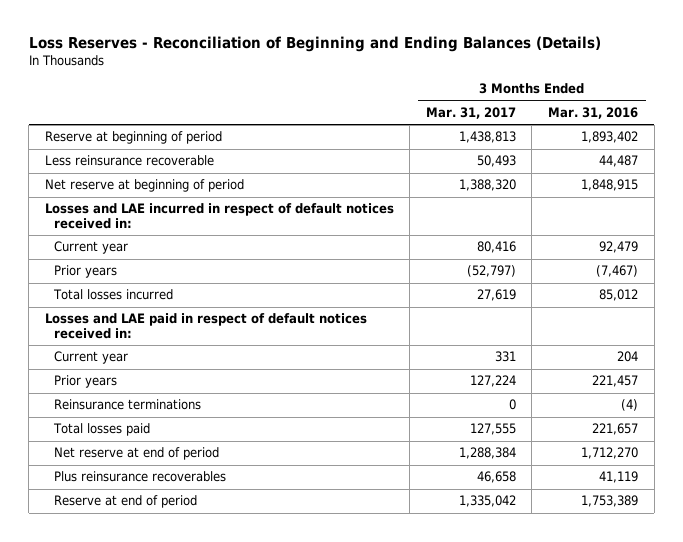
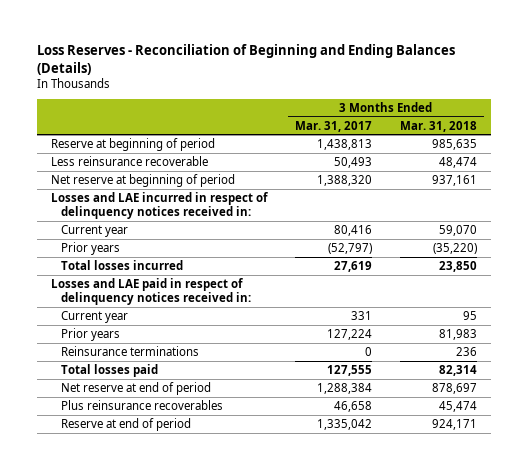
[547,107,638,120] Mar. 31, 2016 -> none
none -> [399,120,477,132] Mar. 31, 2018
[44,203,394,229] Losses and LAE incurred in respect of default notices received in: -> [51,191,269,220] Losses and LAE incurred in respect of delinquency notices received in:
[44,313,367,339] Losses and LAE paid in respect of default notices received in: -> [51,277,252,306] Losses and LAE paid in respect of delinquency notices received in:

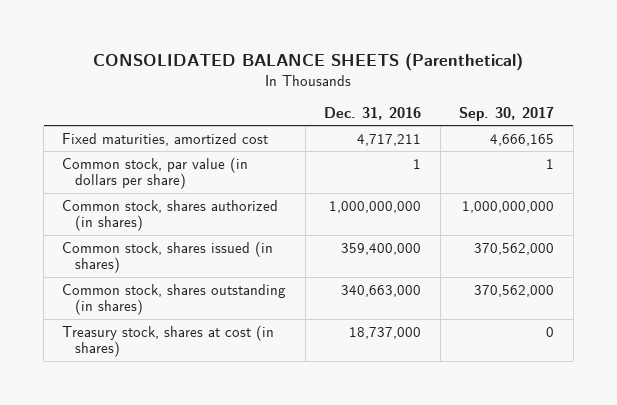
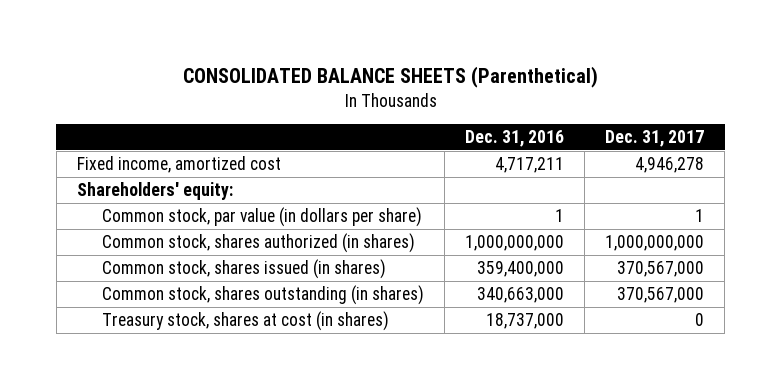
[459,106,555,121] Sep. 30, 2017 -> none
none -> [605,130,705,148] Dec. 31, 2017
[62,132,269,146] Fixed maturities, amortized cost -> [76,155,281,173] Fixed income, amortized cost
none -> [76,181,233,200] Shareholders' equity:

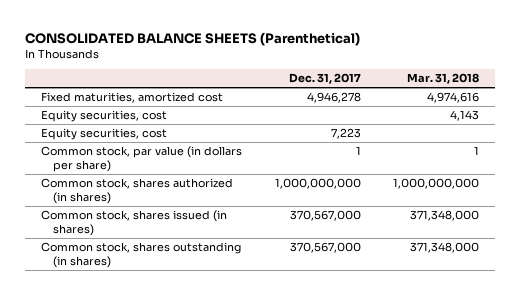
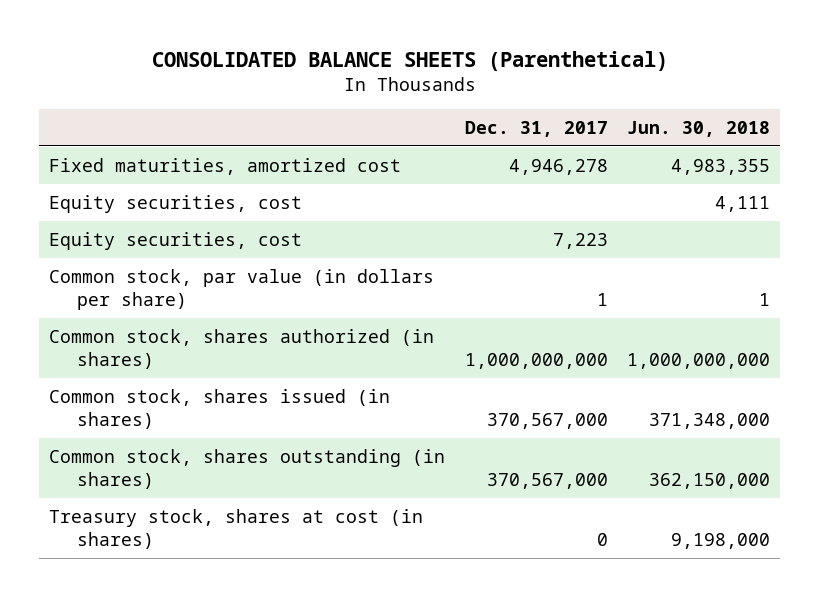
[407,73,480,85] Mar. 31, 2018 -> none
none -> [627,120,771,137] Jun. 30, 2018
none -> [48,508,423,549] Treasury stock, shares at cost (in shares)

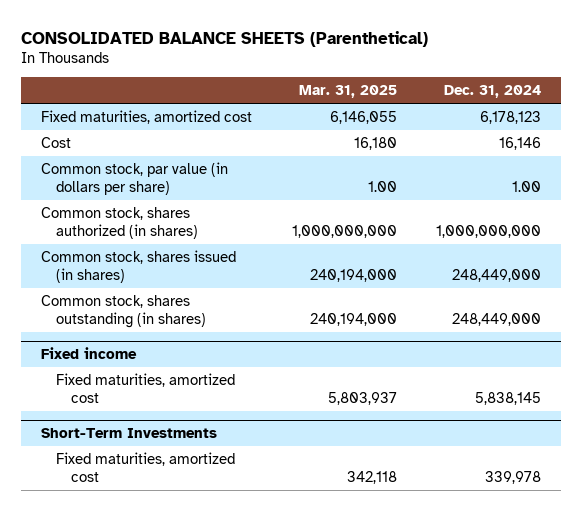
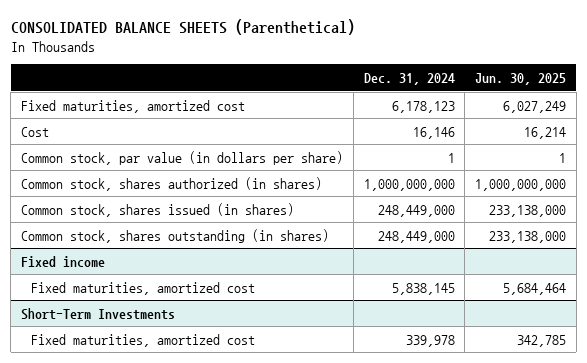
[298,85,397,99] Mar. 31, 2025 -> none
none -> [475,72,567,85] Jun. 30, 2025
[512,181,542,193] 1.00 -> [447,152,455,163] 1

